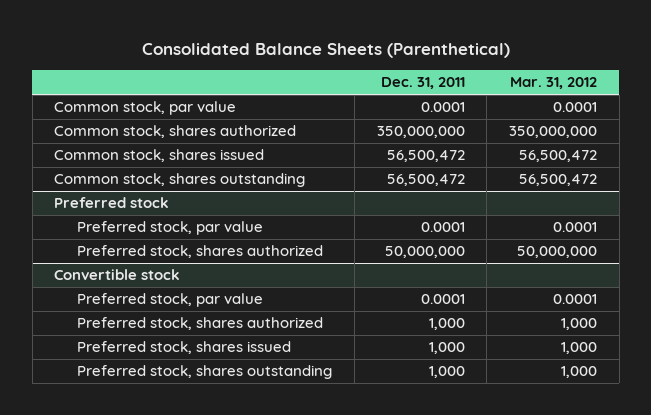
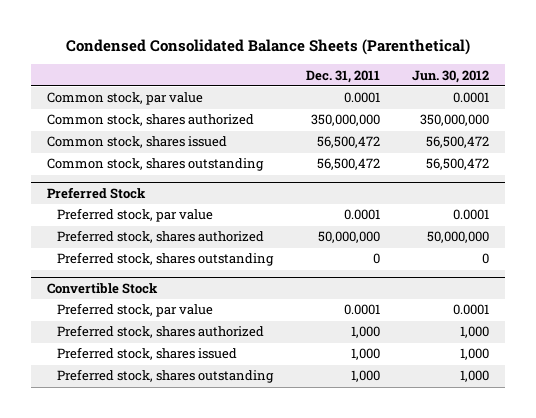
[141,43,510,59] Consolidated Balance Sheets (Parenthetical) -> [66,39,471,56] Condensed Consolidated Balance Sheets (Parenthetical)
[509,77,597,90] Mar. 31, 2012 -> none
none -> [412,69,490,83] Jun. 30, 2012
[54,197,170,209] Preferred stock -> [47,187,147,200] Preferred Stock
none -> [57,252,275,267] Preferred stock, shares outstanding
[54,269,181,281] Convertible stock -> [47,283,159,295] Convertible Stock

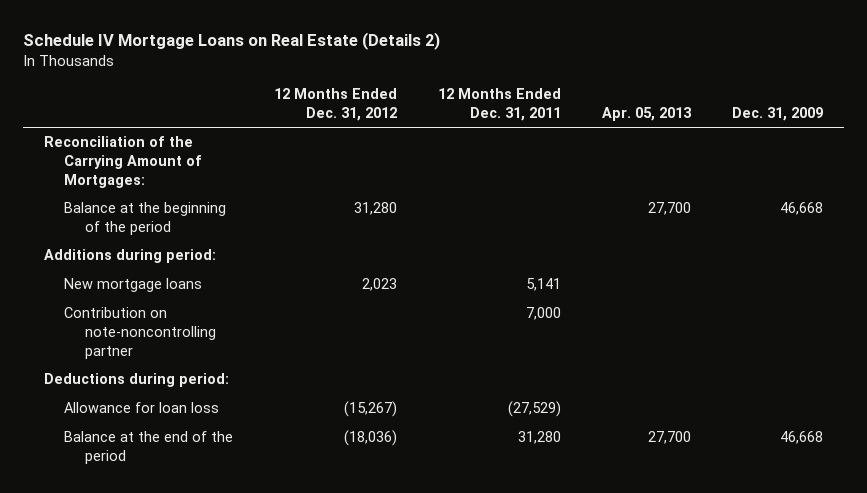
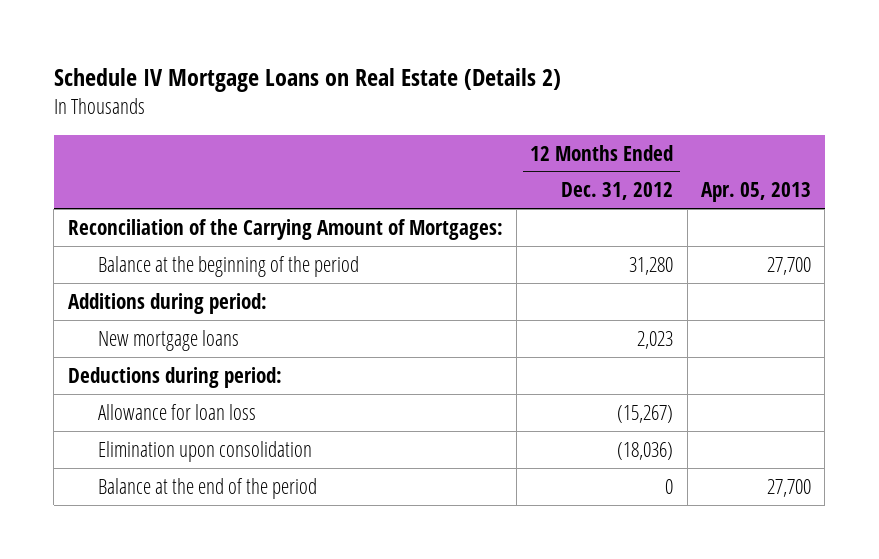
[438,88,562,122] 12 Months Ended Dec. 31, 2011 -> none
[732,107,824,122] Dec. 31, 2009 -> none
[64,307,216,360] Contribution on note-noncontrolling partner -> none
none -> [97,440,312,462] Elimination upon consolidation
[344,430,398,447] (18,036) -> [665,478,674,494] 0

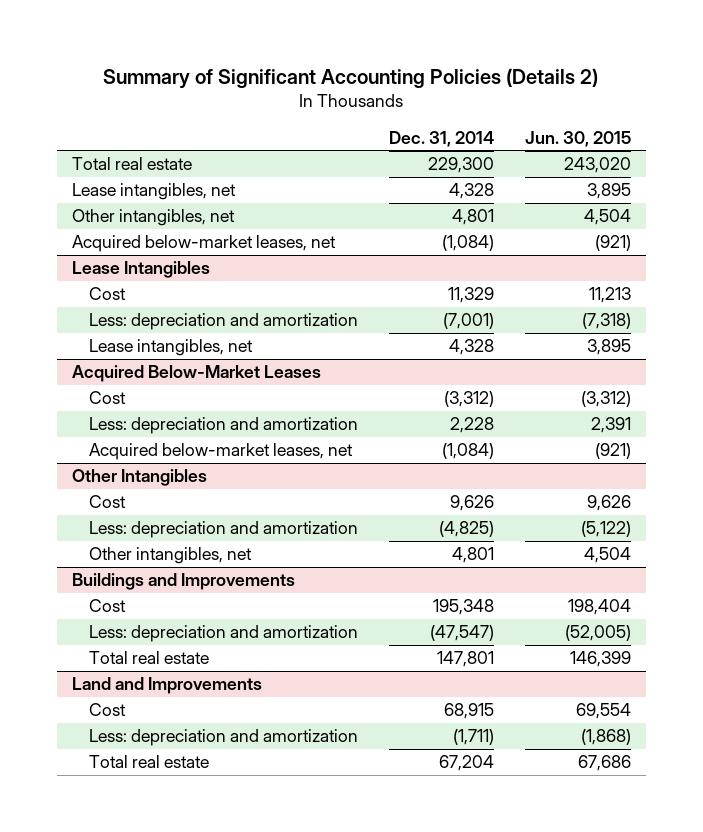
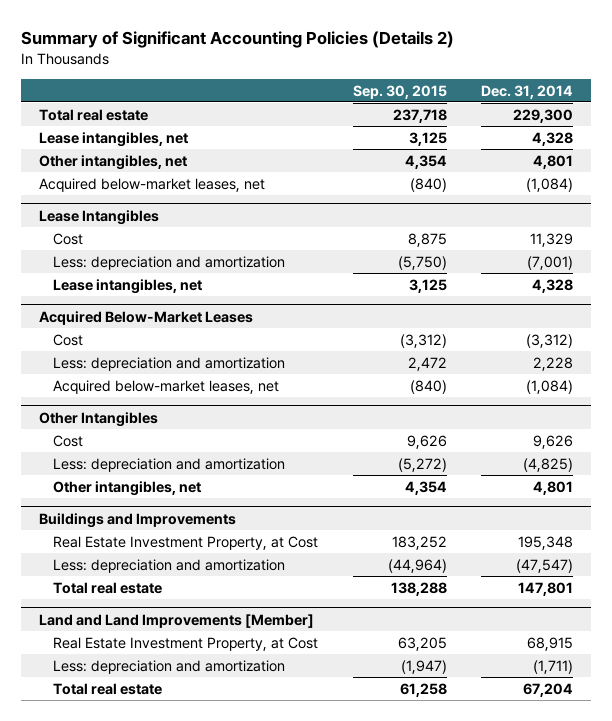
[524,130,631,147] Jun. 30, 2015 -> none
none -> [352,84,447,99] Sep. 30, 2015
[89,599,127,613] Cost -> [52,535,318,550] Real Estate Investment Property, at Cost
[72,677,263,695] Land and Improvements -> [38,613,314,628] Land and Land Improvements [Member]
[89,703,127,717] Cost -> [52,636,318,651] Real Estate Investment Property, at Cost

